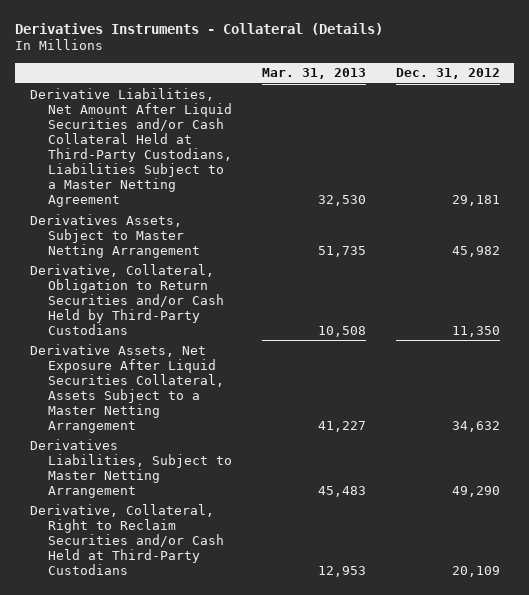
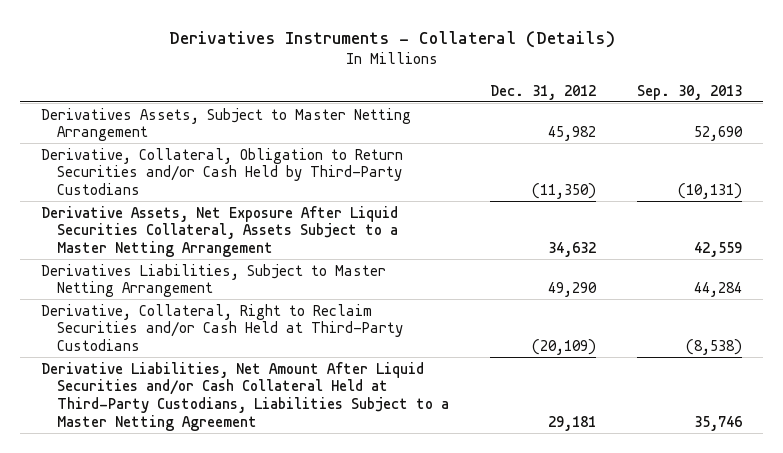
[262,68,367,80] Mar. 31, 2013 -> none
none -> [637,84,743,100] Sep. 30, 2013
[451,325,500,337] 11,350 -> [532,182,597,199] (11,350)
[451,565,500,577] 20,109 -> [532,338,597,355] (20,109)
[29,87,233,207] Derivative Liabilities, Net Amount After Liquid Securities and/or Cash Collateral Held at Third-Party Custodians, Liabilities Subject to a Master Netting Agreement -> [40,361,449,431] Derivative Liabilities, Net Amount After Liquid Securities and/or Cash Collateral Held at Third-Party Custodians, Liabilities Subject to a Master Netting Agreement

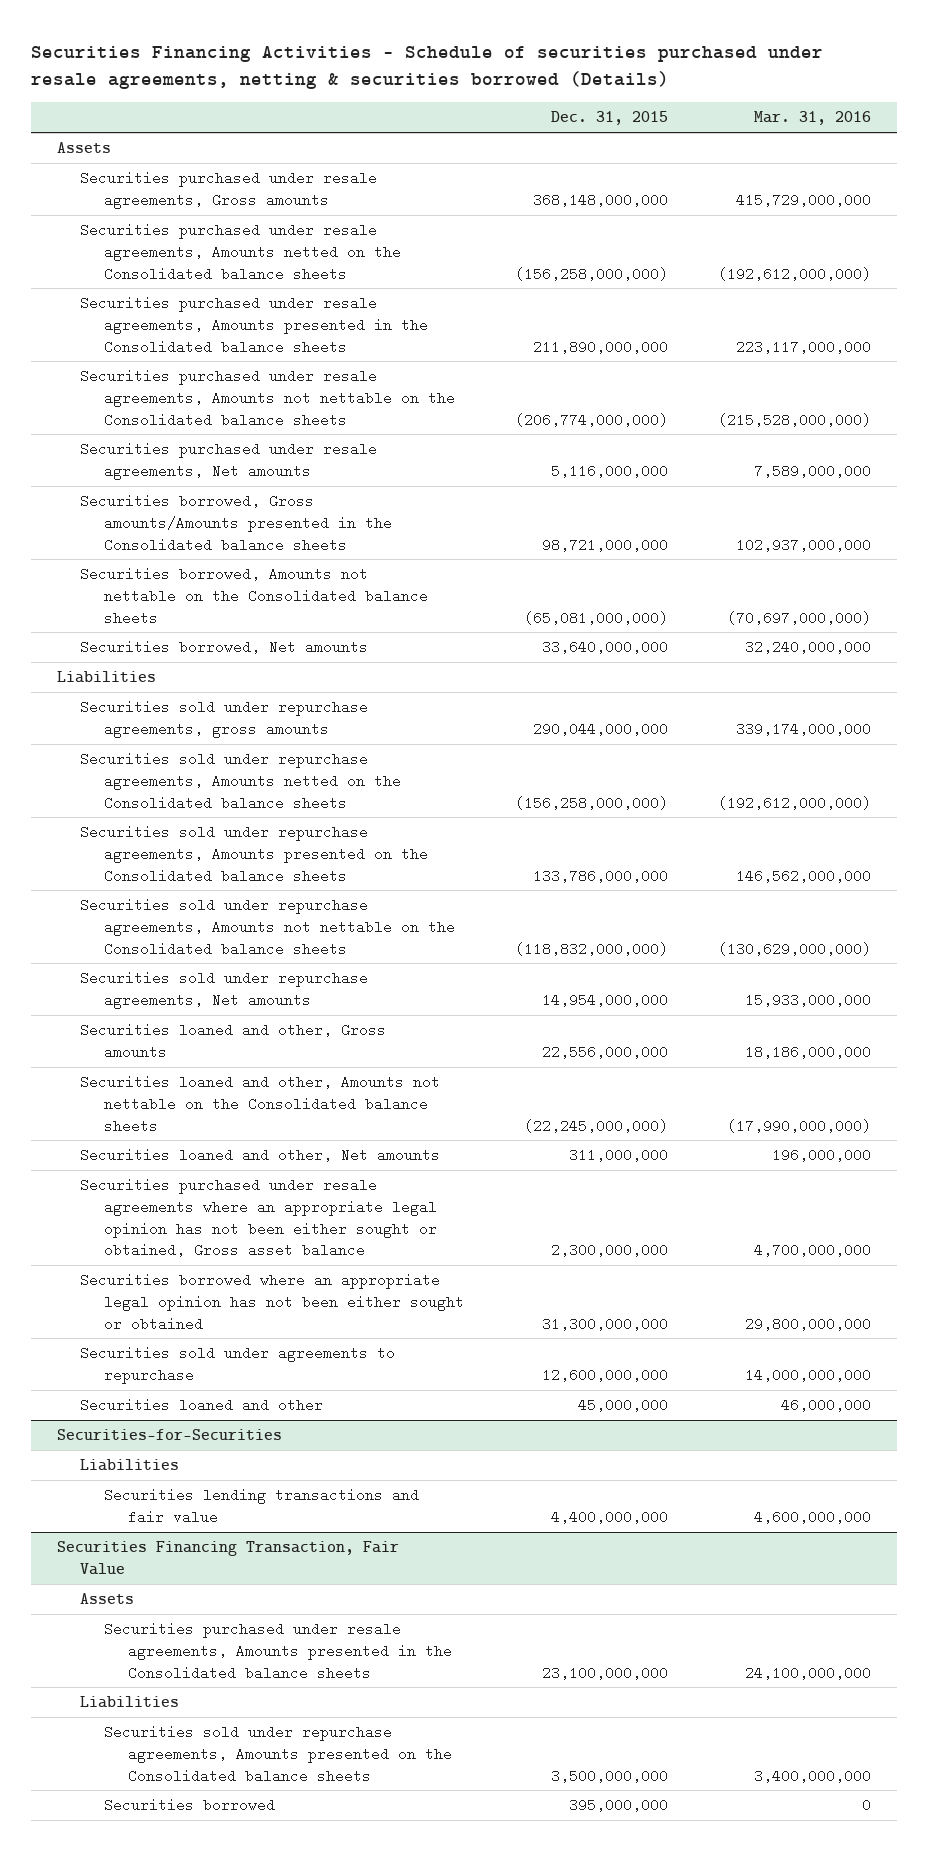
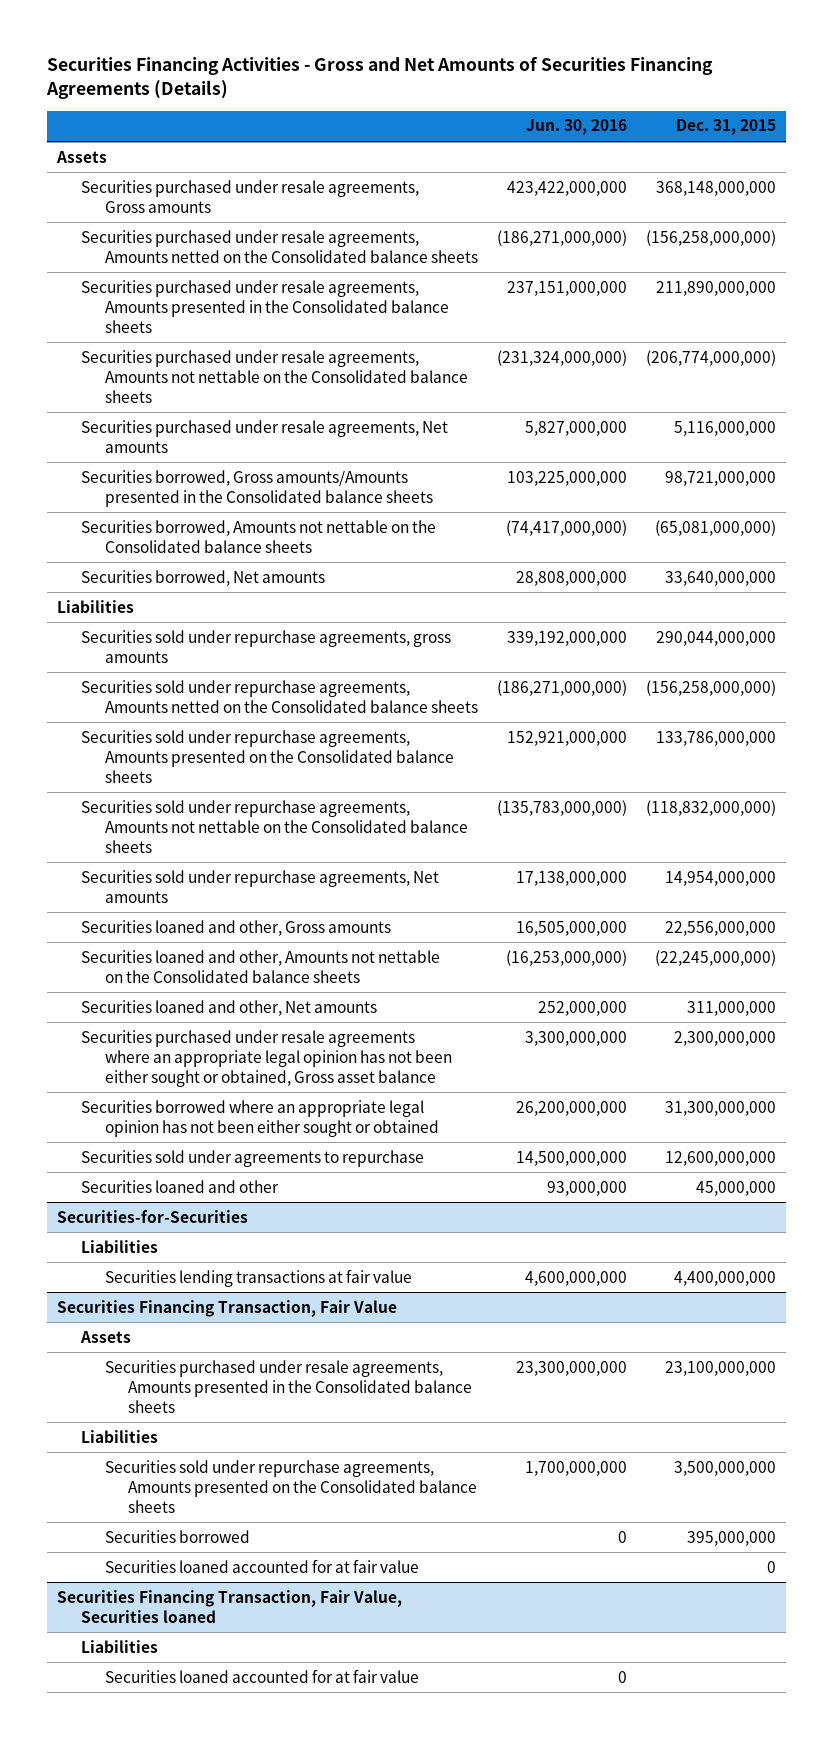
[31,45,824,89] Securities Financing Activities - Schedule of securities purchased under resale agreements, netting & securities borrowed (Details) -> [46,56,714,100] Securities Financing Activities - Gross and Net Amounts of Securities Financing Agreements (Details)
[754,111,872,126] Mar. 31, 2016 -> none
none -> [525,119,627,136] Jun. 30, 2016
[104,1488,420,1524] Securities lending transactions and fair value -> [104,1268,412,1287] Securities lending transactions at fair value
none -> [104,1558,419,1573] Securities loaned accounted for at fair value
none -> [57,1589,403,1623] Securities Financing Transaction, Fair Value, Securities loaned
none -> [80,1639,158,1653] Liabilities
none -> [104,1668,419,1683] Securities loaned accounted for at fair value

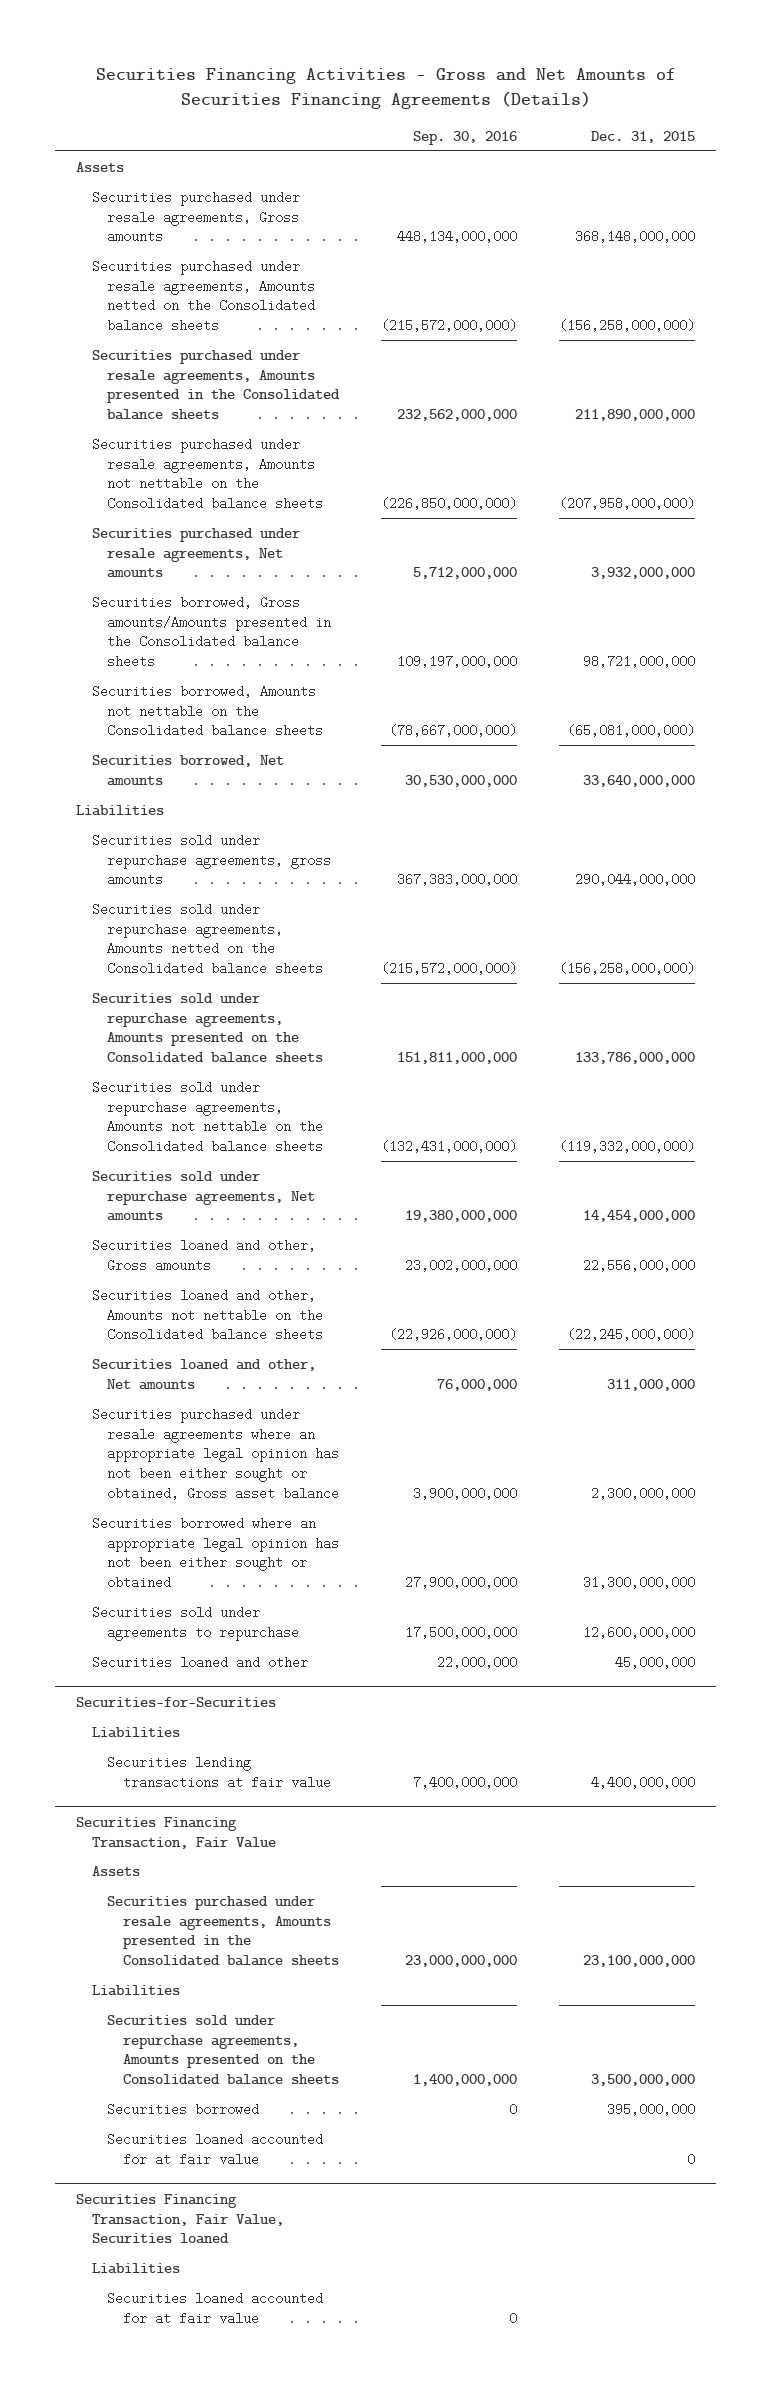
[525,119,627,136] Jun. 30, 2016 -> none
none -> [413,131,518,146] Sep. 30, 2016
[646,349,777,366] (206,774,000,000) -> [559,497,696,511] (207,958,000,000)
[674,420,777,436] 5,116,000,000 -> [591,567,696,580] 3,932,000,000
[646,799,777,816] (118,832,000,000) -> [559,1140,696,1154] (119,332,000,000)
[665,870,777,886] 14,954,000,000 -> [583,1210,696,1223] 14,454,000,000

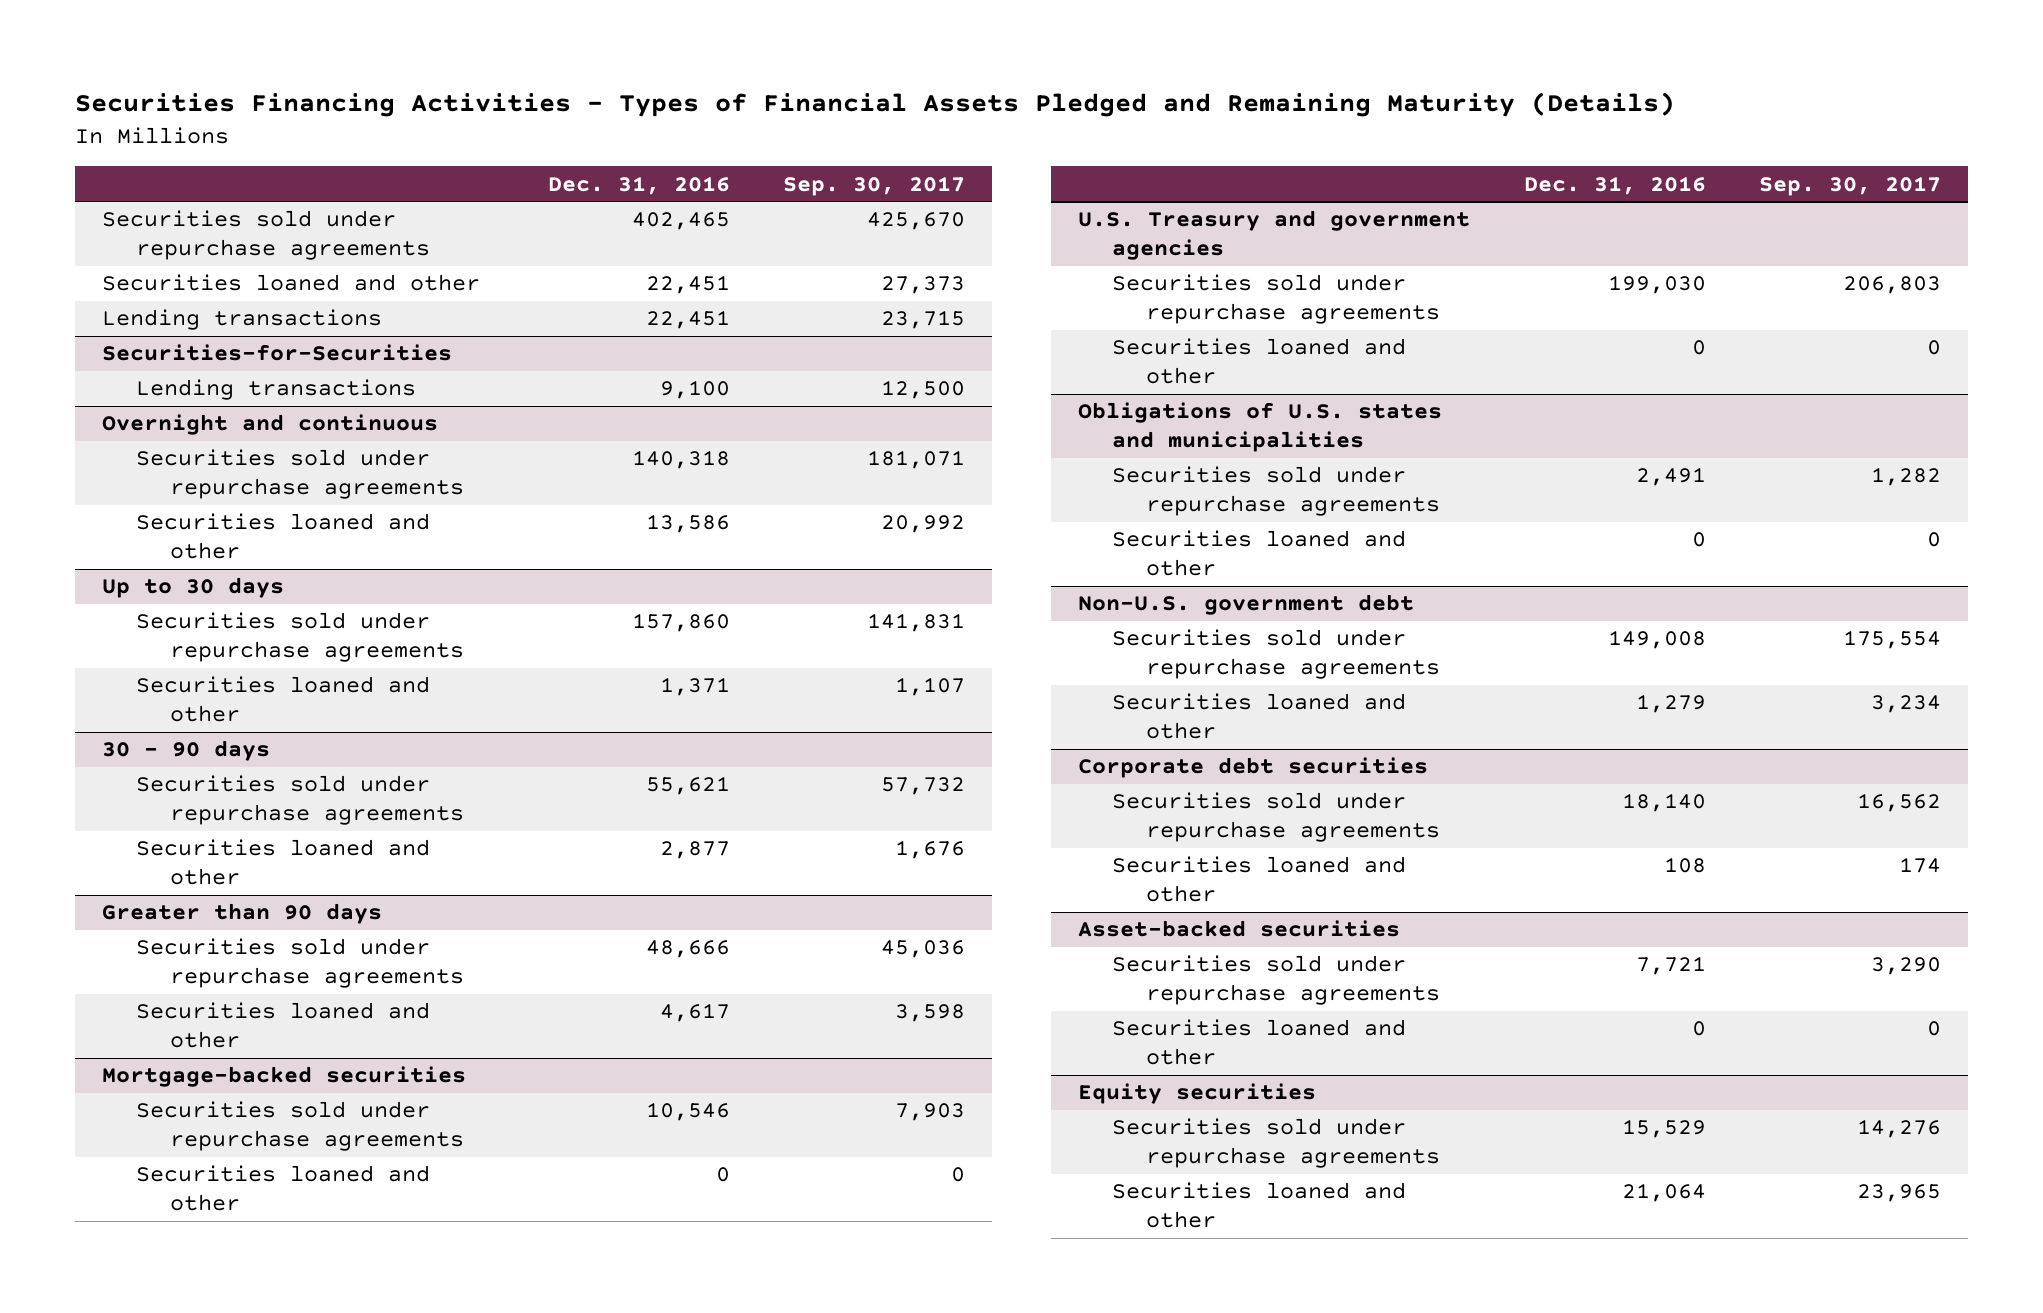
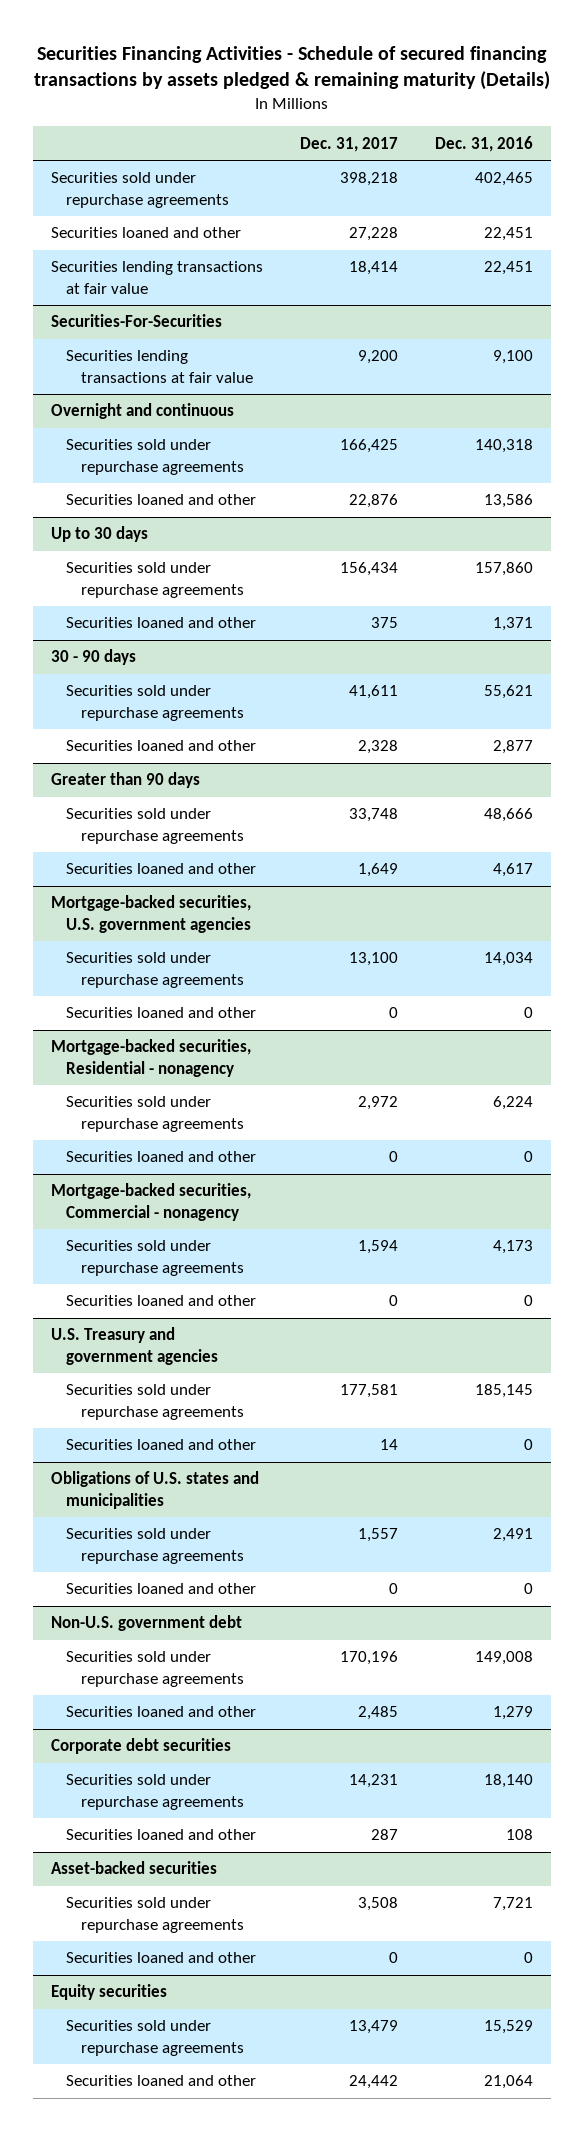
[74,92,1675,118] Securities Financing Activities - Types of Financial Assets Pledged and Remaining Maturity (Details) -> [33,45,550,91] Securities Financing Activities - Schedule of secured financing transactions by assets pledged & remaining maturity (Details)
[783,175,966,196] Sep. 30, 2017 -> none
none -> [299,136,398,152] Dec. 31, 2017
[101,309,382,331] Lending transactions -> [51,261,264,294] Securities lending transactions at fair value
[101,344,452,362] Securities-for-Securities -> [51,314,223,328] Securities-For-Securities
[135,379,416,401] Lending transactions -> [66,350,254,383] Securities lending transactions at fair value
[101,1066,466,1088] Mortgage-backed securities -> none
none -> [51,895,252,933] Mortgage-backed securities, U.S. government agencies
[645,1102,730,1122] 10,546 -> [483,952,533,967] 14,034
none -> [51,1039,252,1077] Mortgage-backed securities, Residential - nonagency
none -> [66,1096,245,1132] Securities sold under repurchase agreements
none -> [66,1151,257,1163] Securities loaned and other
none -> [51,1183,252,1221] Mortgage-backed securities, Commercial - nonagency
none -> [66,1240,245,1276] Securities sold under repurchase agreements
none -> [66,1295,257,1307] Securities loaned and other
[1607,275,1706,295] 199,030 -> [474,1384,533,1399] 185,145

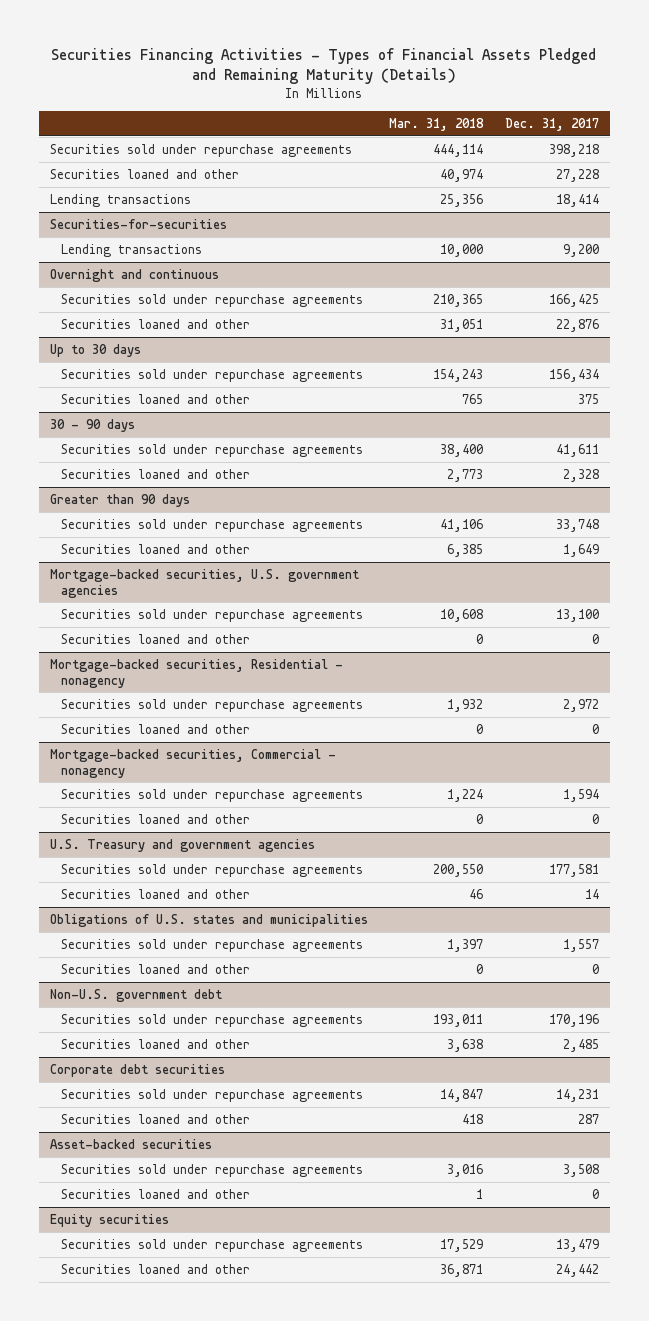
[33,45,550,91] Securities Financing Activities - Schedule of secured financing transactions by assets pledged & remaining maturity (Details) -> [51,47,597,85] Securities Financing Activities - Types of Financial Assets Pledged and Remaining Maturity (Details)
[434,135,533,152] Dec. 31, 2016 -> none
none -> [389,117,485,131] Mar. 31, 2018
[51,261,264,294] Securities lending transactions at fair value -> [49,193,191,207] Lending transactions
[51,314,223,328] Securities-For-Securities -> [49,218,227,229] Securities-for-securities
[66,350,254,383] Securities lending transactions at fair value -> [60,243,202,257] Lending transactions

